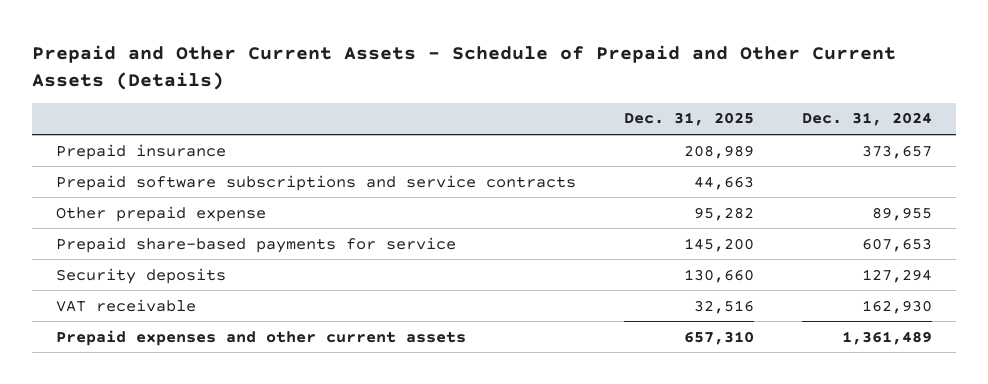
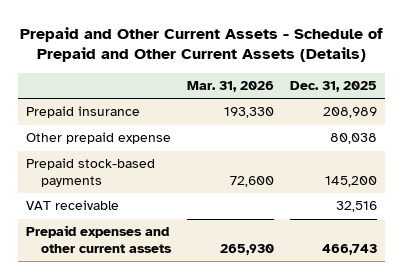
[801,112,932,127] Dec. 31, 2024 -> none
none -> [187,80,275,92] Mar. 31, 2026
[56,174,577,191] Prepaid software subscriptions and service contracts -> none
[56,267,227,284] Security deposits -> none
[693,206,754,221] 95,282 -> [330,133,378,145] 80,038
[56,236,457,253] Prepaid share-based payments for service -> [25,158,155,187] Prepaid stock-based payments
[683,330,754,345] 657,310 -> [322,243,378,255] 466,743

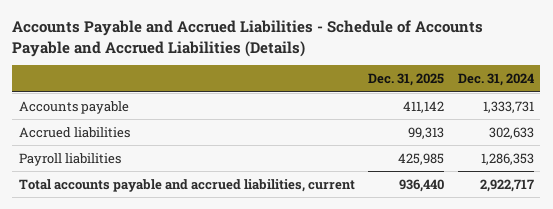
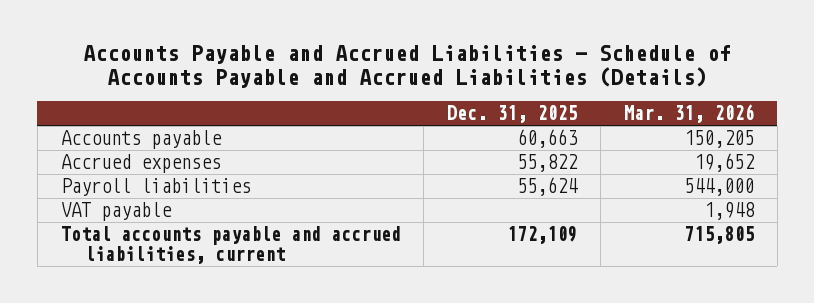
[457,73,534,87] Dec. 31, 2024 -> none
none -> [623,104,754,124] Mar. 31, 2026
[403,100,445,113] 411,142 -> [517,129,579,149] 60,663
[19,126,131,138] Accrued liabilities -> [60,154,221,174] Accrued expenses
[408,126,445,139] 99,313 -> [517,154,579,173] 55,822
[398,152,445,165] 425,985 -> [517,177,579,197] 55,624
none -> [60,202,172,222] VAT payable
[399,178,445,192] 936,440 -> [507,226,578,245] 172,109

